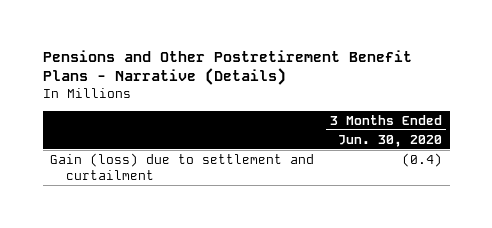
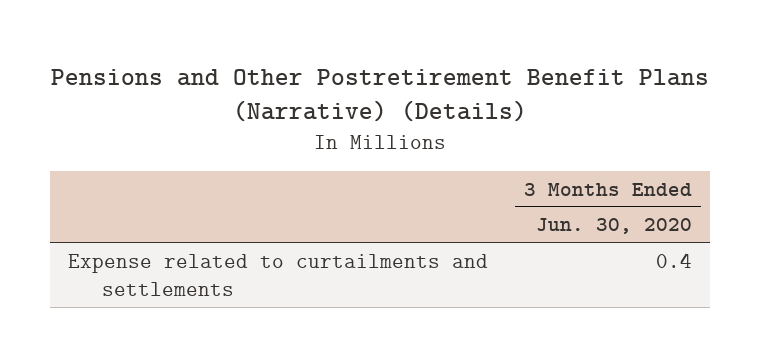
[42,50,412,86] Pensions and Other Postretirement Benefit Plans - Narrative (Details) -> [51,68,710,122] Pensions and Other Postretirement Benefit Plans (Narrative) (Details)
[50,152,315,181] Gain (loss) due to settlement and curtailment -> [68,253,489,296] Expense related to curtailments and settlements
[401,152,442,167] (0.4) -> [656,252,693,268] 0.4

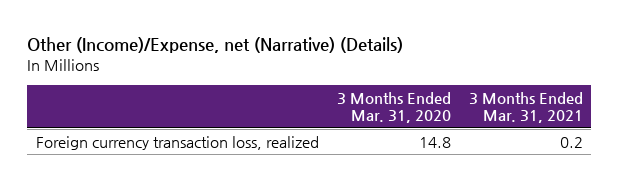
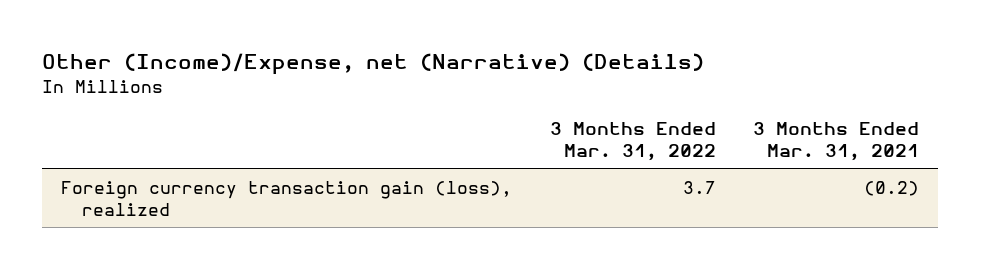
[336,91,451,124] 3 Months Ended Mar. 31, 2020 -> none
none -> [549,121,716,161] 3 Months Ended Mar. 31, 2022
[36,135,320,150] Foreign currency transaction loss, realized -> [61,180,513,216] Foreign currency transaction gain (loss), realized
[559,136,583,148] 0.2 -> [864,180,920,196] (0.2)

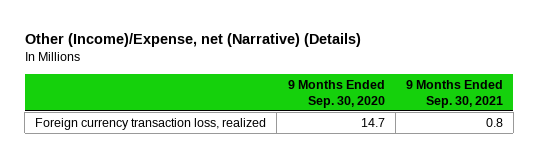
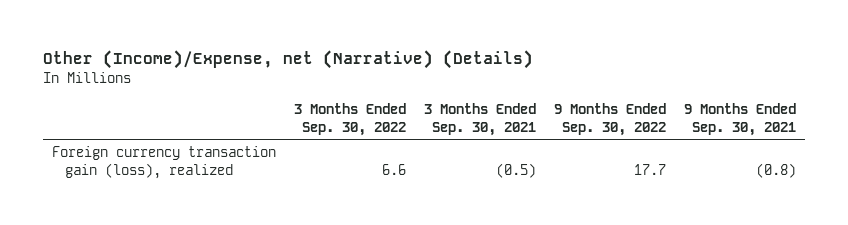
[287,79,385,108] 9 Months Ended Sep. 30, 2020 -> none
none -> [293,103,406,137] 3 Months Ended Sep. 30, 2022
none -> [424,103,537,137] 3 Months Ended Sep. 30, 2021
none -> [554,103,667,137] 9 Months Ended Sep. 30, 2022
[35,117,267,130] Foreign currency transaction loss, realized -> [51,145,276,179] Foreign currency transaction gain (loss), realized
[485,117,503,127] 0.8 -> [756,162,797,178] (0.8)

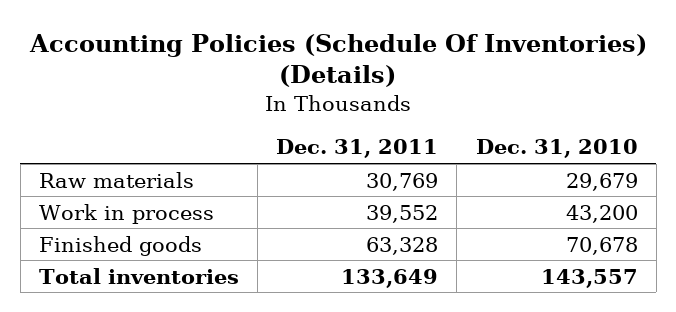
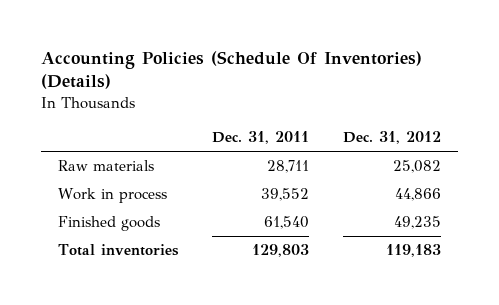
[475,139,638,159] Dec. 31, 2010 -> none
none -> [343,131,442,145] Dec. 31, 2012
[366,172,439,191] 30,769 -> [266,160,309,174] 28,711
[366,236,439,255] 63,328 -> [263,216,309,230] 61,540
[341,268,439,288] 133,649 -> [251,244,309,258] 129,803

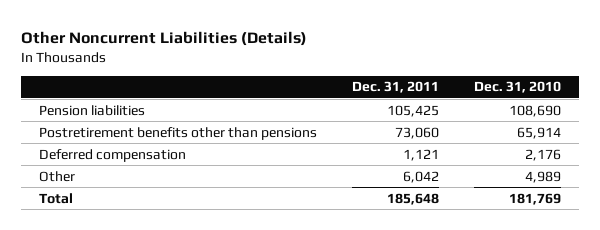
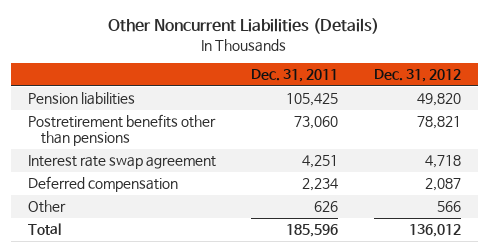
[474,81,562,94] Dec. 31, 2010 -> none
none -> [373,69,461,83] Dec. 31, 2012
none -> [28,155,217,170] Interest rate swap agreement
[402,148,439,161] 1,121 -> [302,178,339,192] 2,234
[402,170,439,183] 6,042 -> [314,201,339,213] 626
[386,192,439,205] 185,648 -> [286,224,339,238] 185,596

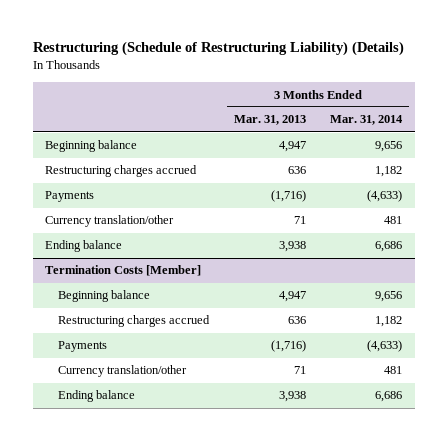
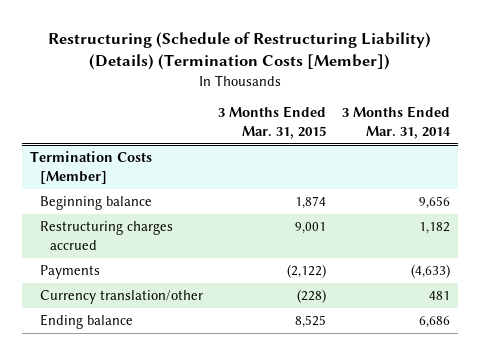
[32,41,404,57] Restructuring (Schedule of Restructuring Liability) (Details) -> [47,32,431,71] Restructuring (Schedule of Restructuring Liability) (Details) (Termination Costs [Member])
[233,115,306,126] Mar. 31, 2013 -> none
none -> [218,106,327,139] 3 Months Ended Mar. 31, 2015
[44,140,137,153] Beginning balance -> none
[44,165,197,178] Restructuring charges accrued -> none
[44,191,94,203] Payments -> none
[44,215,174,228] Currency translation/other -> none
[44,240,122,253] Ending balance -> none

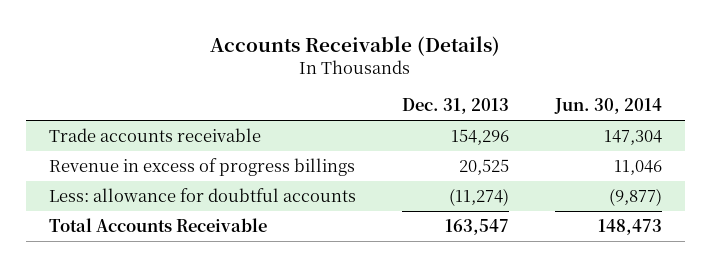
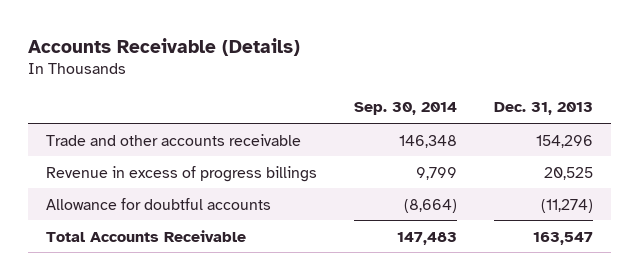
[553,98,662,115] Jun. 30, 2014 -> none
none -> [353,102,457,116] Sep. 30, 2014
[48,127,261,142] Trade accounts receivable -> [46,133,302,146] Trade and other accounts receivable
[48,187,356,202] Less: allowance for doubtful accounts -> [46,197,272,210] Allowance for doubtful accounts

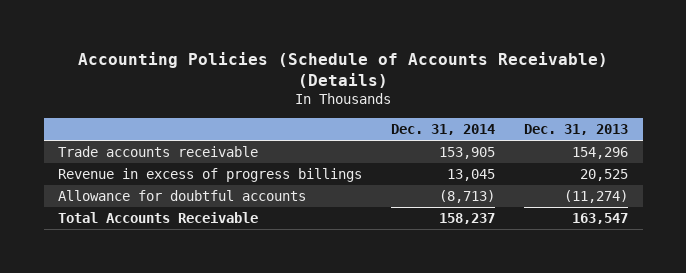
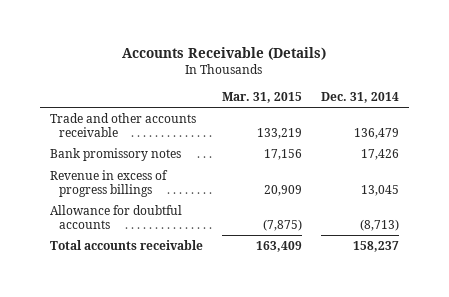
[78,51,609,89] Accounting Policies (Schedule of Accounts Receivable) (Details) -> [122,47,327,61] Accounts Receivable (Details)
[524,124,629,136] Dec. 31, 2013 -> none
none -> [221,91,302,103] Mar. 31, 2015
[58,145,259,157] Trade accounts receivable -> [49,112,196,137] Trade and other accounts receivable
[439,146,496,159] 153,905 -> [354,127,400,139] 136,479
none -> [49,147,181,161] Bank promissory notes
[58,211,259,223] Total Accounts Receivable -> [49,239,203,250] Total accounts receivable

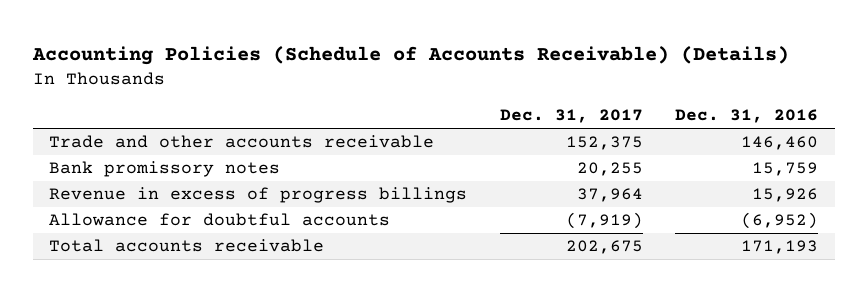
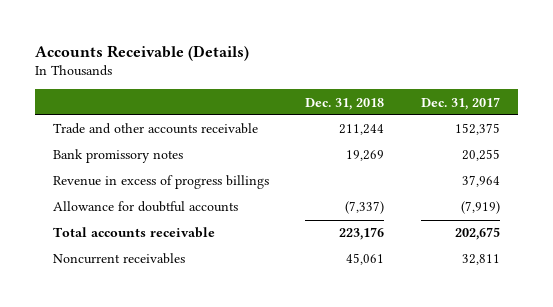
[31,46,789,66] Accounting Policies (Schedule of Accounts Receivable) (Details) -> [34,44,249,61] Accounts Receivable (Details)
[675,109,819,124] Dec. 31, 2016 -> none
none -> [305,97,385,110] Dec. 31, 2018
none -> [53,253,186,265] Noncurrent receivables

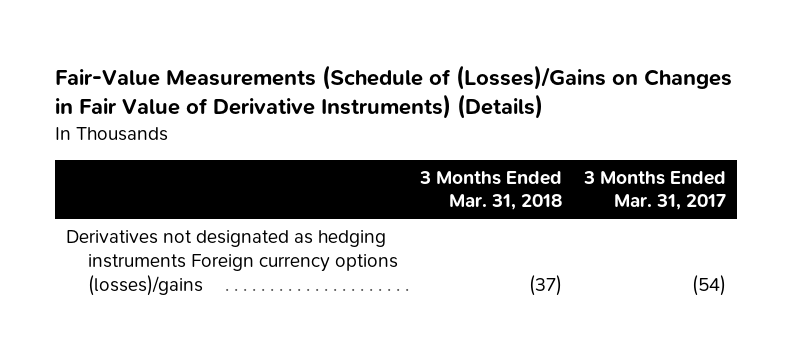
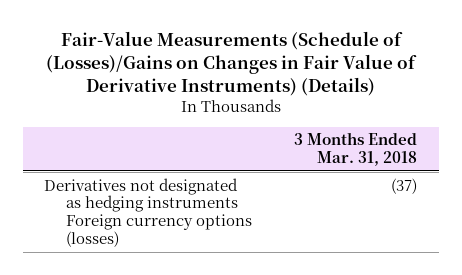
[583,170,727,211] 3 Months Ended Mar. 31, 2017 -> none
[65,229,399,296] Derivatives not designated as hedging instruments Foreign currency options (losses)/gains -> [44,177,253,247] Derivatives not designated as hedging instruments Foreign currency options (losses)

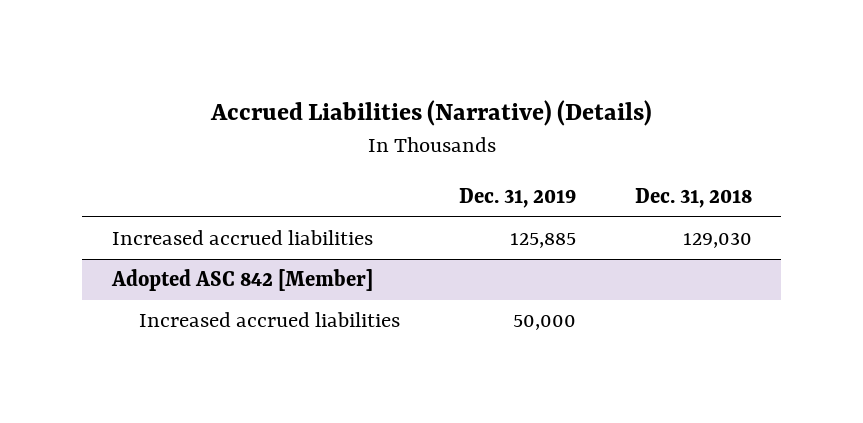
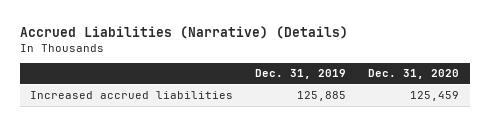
[634,188,752,209] Dec. 31, 2018 -> none
none -> [368,69,460,80] Dec. 31, 2020
[110,269,373,292] Adopted ASC 842 [Member] -> none
[139,312,401,328] Increased accrued liabilities -> none

